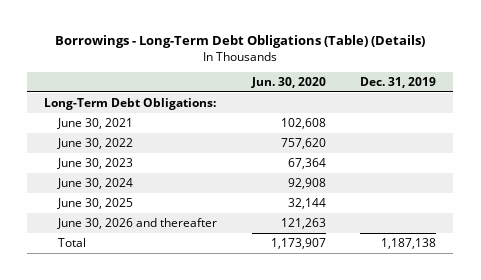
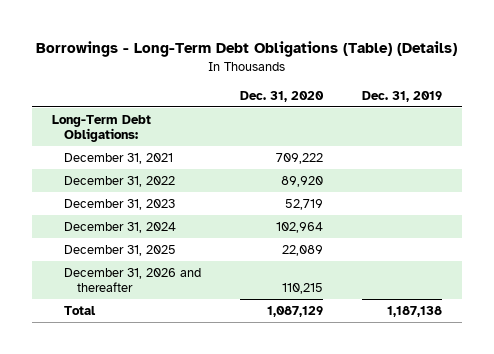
[250,76,326,88] Jun. 30, 2020 -> none
none -> [240,90,325,102] Dec. 31, 2020
[57,117,134,129] June 30, 2021 -> [64,152,174,164] December 31, 2021
[57,137,134,149] June 30, 2022 -> [64,175,176,187] December 31, 2022
[57,157,134,169] June 30, 2023 -> [64,198,176,210] December 31, 2023
[57,177,134,189] June 30, 2024 -> [64,221,177,233] December 31, 2024
[57,197,134,209] June 30, 2025 -> [64,244,177,256] December 31, 2025
[57,217,218,229] June 30, 2026 and thereafter -> [64,267,202,293] December 31, 2026 and thereafter

